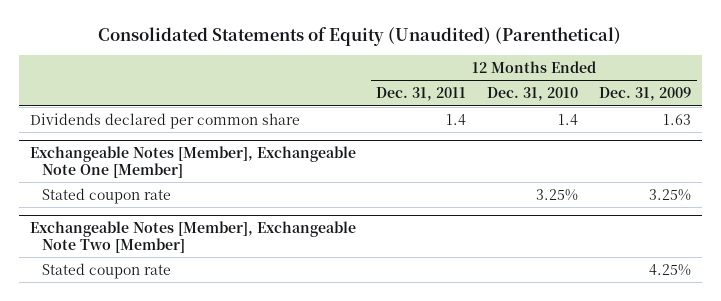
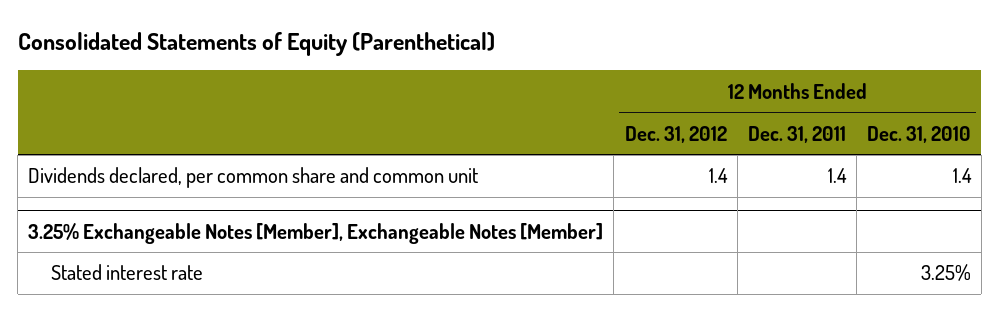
[98,26,622,46] Consolidated Statements of Equity (Unaudited) (Parenthetical) -> [17,31,495,56] Consolidated Statements of Equity (Parenthetical)
[599,87,692,102] Dec. 31, 2009 -> none
none -> [624,125,727,143] Dec. 31, 2012
[29,146,356,178] Exchangeable Notes [Member], Exchangeable Note One [Member] -> none
[29,221,356,253] Exchangeable Notes [Member], Exchangeable Note Two [Member] -> none
[41,262,171,279] Stated coupon rate -> none
[29,112,300,129] Dividends declared per common share -> [28,167,479,189] Dividends declared, per common share and common unit
none -> [28,222,604,244] 3.25% Exchangeable Notes [Member], Exchangeable Notes [Member]
[41,187,171,204] Stated coupon rate -> [50,264,203,281] Stated interest rate

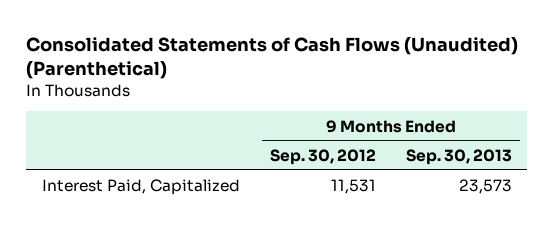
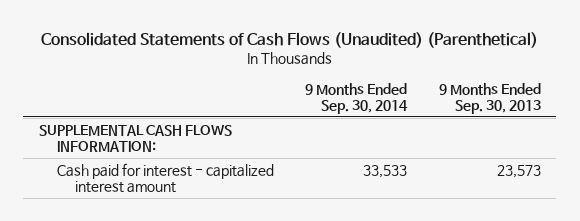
[269,148,376,165] Sep. 30, 2012 -> none
none -> [305,82,409,114] 9 Months Ended Sep. 30, 2014
none -> [38,124,232,152] SUPPLEMENTAL CASH FLOWS INFORMATION:
[41,179,240,196] Interest Paid, Capitalized -> [56,162,274,193] Cash paid for interest - capitalized interest amount

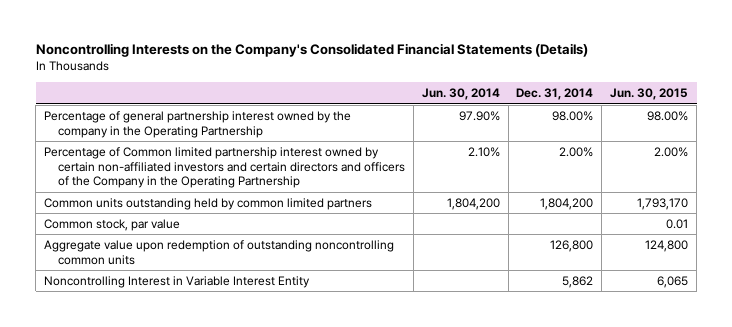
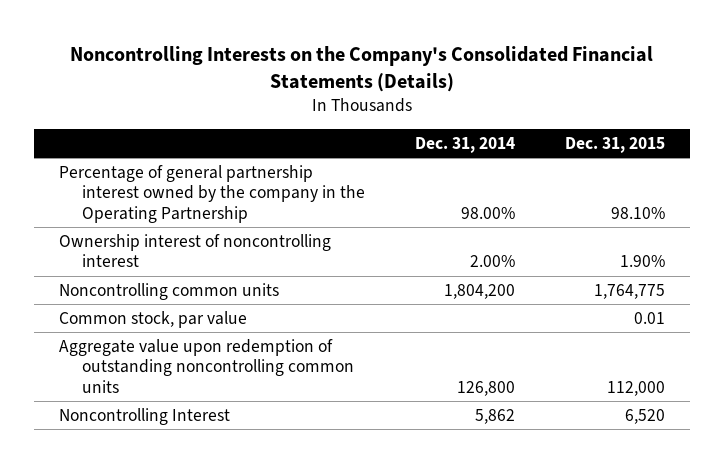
[421,88,500,101] Jun. 30, 2014 -> none
[610,88,689,101] Jun. 30, 2015 -> none
none -> [564,136,665,153] Dec. 31, 2015
[44,146,406,189] Percentage of Common limited partnership interest owned by certain non-affiliated investors and certain directors and officers of the Company in the Operating Partnership -> [59,233,332,268] Ownership interest of noncontrolling interest
[44,197,373,210] Common units outstanding held by common limited partners -> [59,282,280,300] Noncontrolling common units
[44,275,311,288] Noncontrolling Interest in Variable Interest Entity -> [59,407,231,425] Noncontrolling Interest

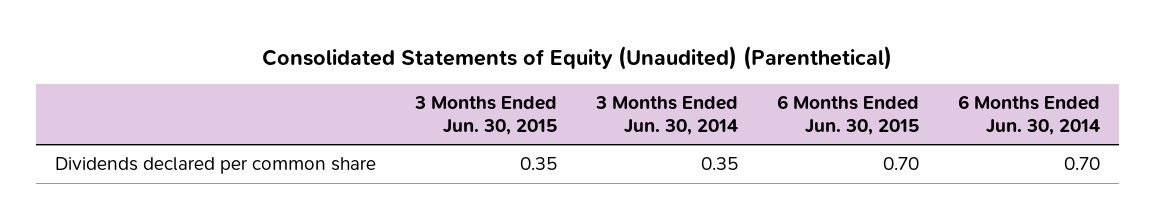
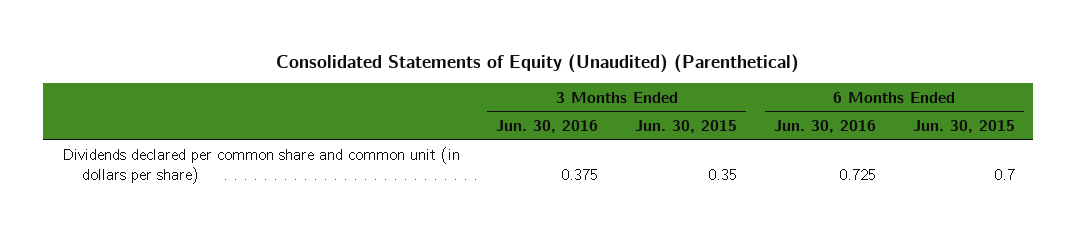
[594,96,738,135] 3 Months Ended Jun. 30, 2014 -> none
[957,95,1100,135] 6 Months Ended Jun. 30, 2014 -> none
none -> [496,119,599,133] Jun. 30, 2016
none -> [773,119,876,133] Jun. 30, 2016
[55,157,377,175] Dividends declared per common share -> [61,147,460,185] Dividends declared per common share and common unit (in dollars per share)
[882,157,919,171] 0.70 -> [993,169,1015,181] 0.7

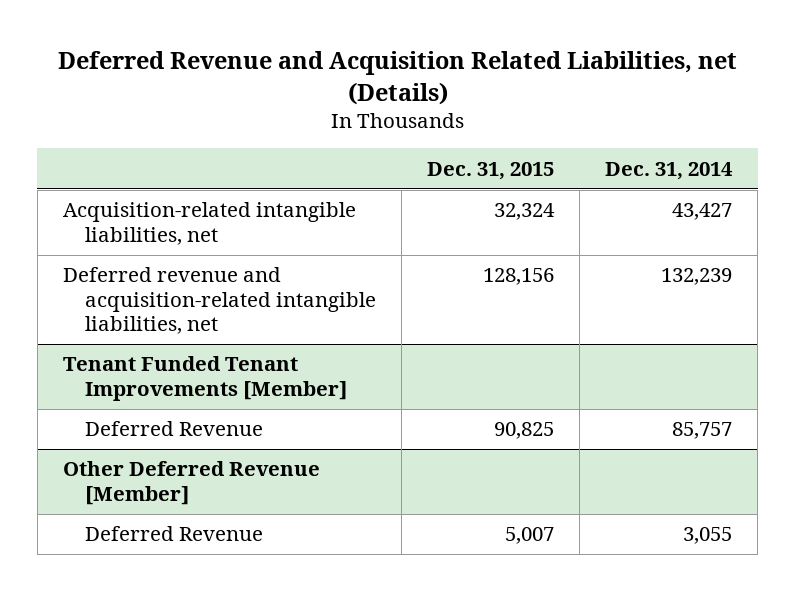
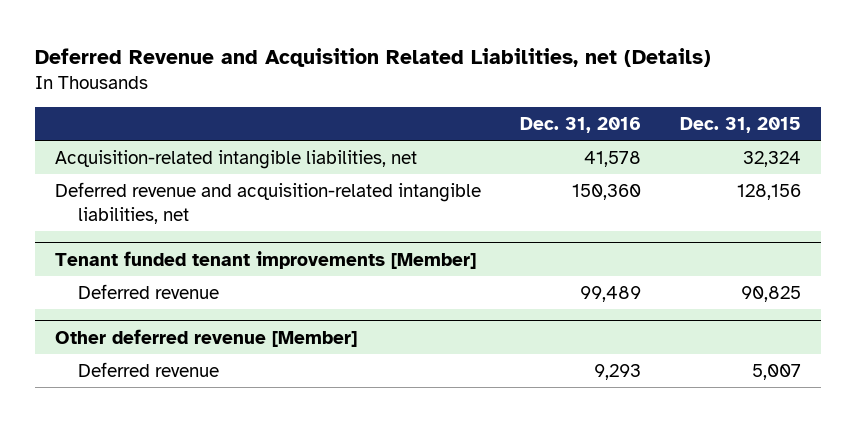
[605,161,734,180] Dec. 31, 2014 -> none
none -> [520,117,642,134] Dec. 31, 2016
[62,356,348,401] Tenant Funded Tenant Improvements [Member] -> [54,250,476,269] Tenant funded tenant improvements [Member]
[85,421,264,437] Deferred Revenue -> [77,283,219,299] Deferred revenue
[62,461,320,505] Other Deferred Revenue [Member] -> [54,328,357,347] Other deferred revenue [Member]
[85,526,264,542] Deferred Revenue -> [77,361,219,377] Deferred revenue

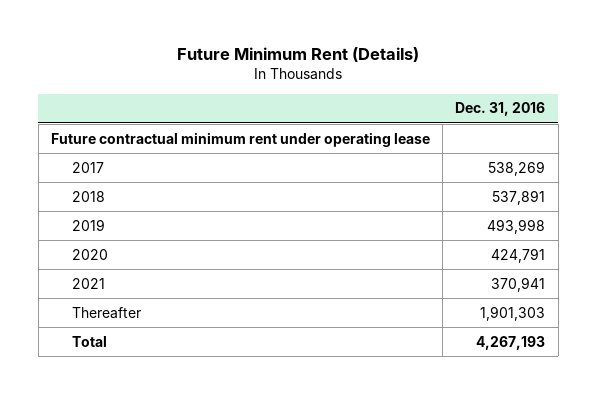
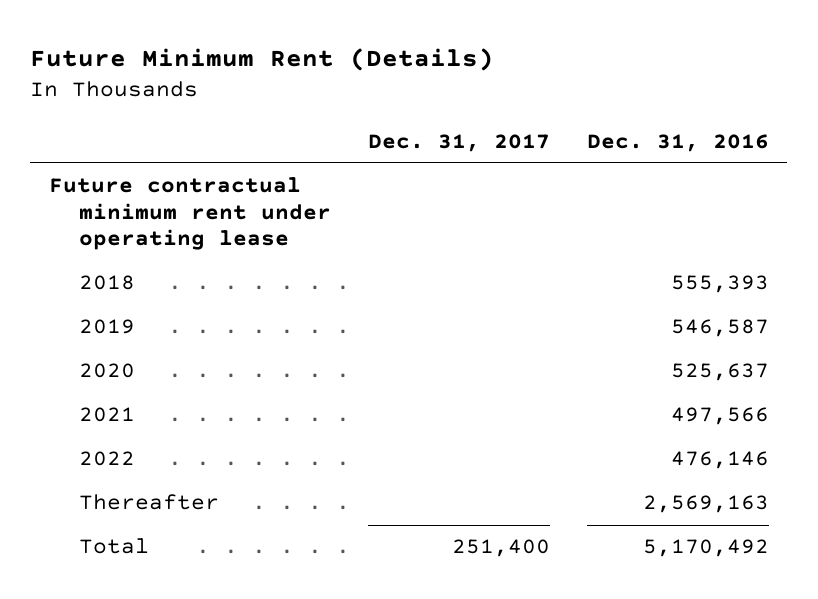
none -> [368,133,551,152] Dec. 31, 2017
[71,161,104,173] 2017 -> none
[492,189,546,205] 537,891 -> [671,275,770,294] 555,393
[487,218,546,234] 493,998 -> [671,319,770,338] 546,587
[491,247,546,263] 424,791 -> [671,363,770,382] 525,637
[491,276,546,292] 370,941 -> [671,407,770,426] 497,566
none -> [79,451,136,467] 2022
[480,305,546,321] 1,901,303 -> [643,495,770,514] 2,569,163
[476,335,546,350] 4,267,193 -> [643,539,770,558] 5,170,492

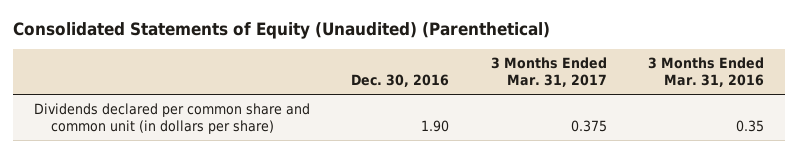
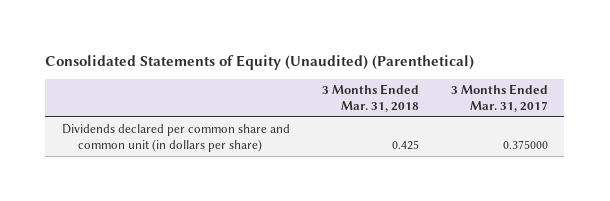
[351,74,450,88] Dec. 30, 2016 -> none
[648,57,765,88] 3 Months Ended Mar. 31, 2016 -> none
none -> [321,83,419,112] 3 Months Ended Mar. 31, 2018
[570,120,607,133] 0.375 -> [503,140,549,150] 0.375000

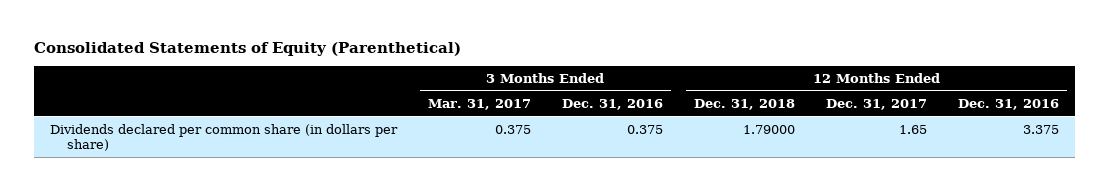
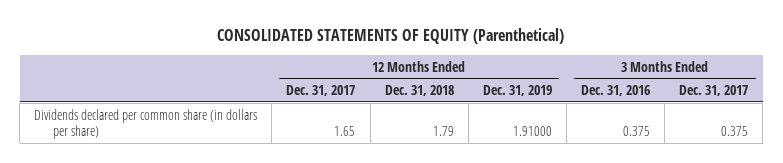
[34,42,462,57] Consolidated Statements of Equity (Parenthetical) -> [217,28,565,45] CONSOLIDATED STATEMENTS OF EQUITY (Parenthetical)
[427,98,531,110] Mar. 31, 2017 -> none
[958,98,1060,110] Dec. 31, 2016 -> none
none -> [482,85,552,97] Dec. 31, 2019
none -> [679,85,749,97] Dec. 31, 2017
[743,124,796,134] 1.79000 -> [432,126,454,137] 1.79

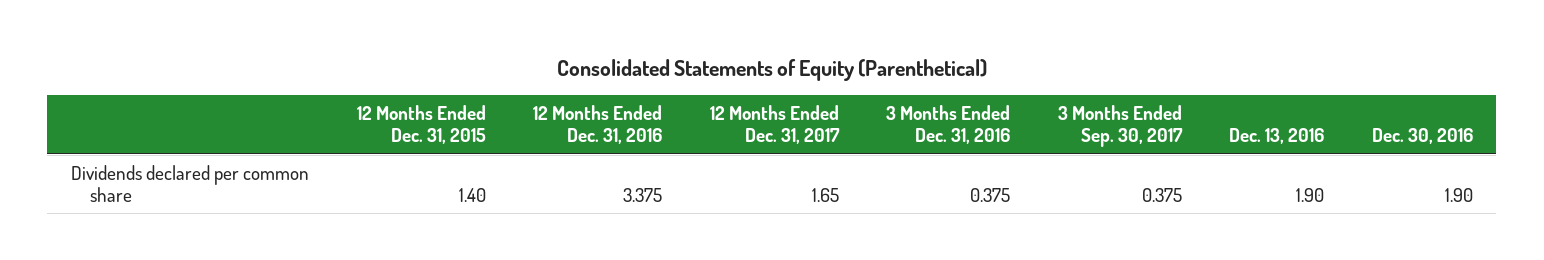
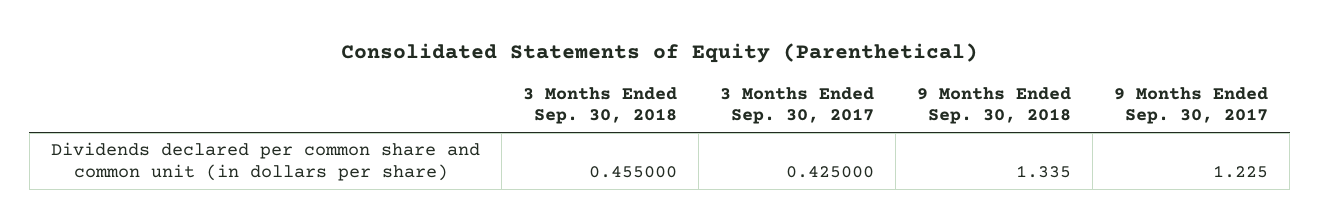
[356,105,486,145] 12 Months Ended Dec. 31, 2015 -> none
[533,105,663,145] 12 Months Ended Dec. 31, 2016 -> none
[709,105,840,145] 12 Months Ended Dec. 31, 2017 -> none
[886,105,1011,145] 3 Months Ended Dec. 31, 2016 -> none
[1229,128,1325,145] Dec. 13, 2016 -> none
[1371,128,1473,145] Dec. 30, 2016 -> none
none -> [522,86,677,125] 3 Months Ended Sep. 30, 2018
none -> [917,86,1072,125] 9 Months Ended Sep. 30, 2018
none -> [1114,86,1269,125] 9 Months Ended Sep. 30, 2017
[71,165,310,202] Dividends declared per common share -> [50,142,480,182] Dividends declared per common share and common unit (in dollars per share)
[1141,187,1182,202] 0.375 -> [786,166,875,179] 0.425000

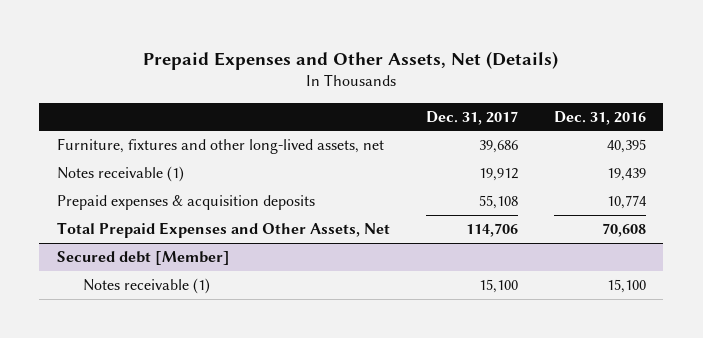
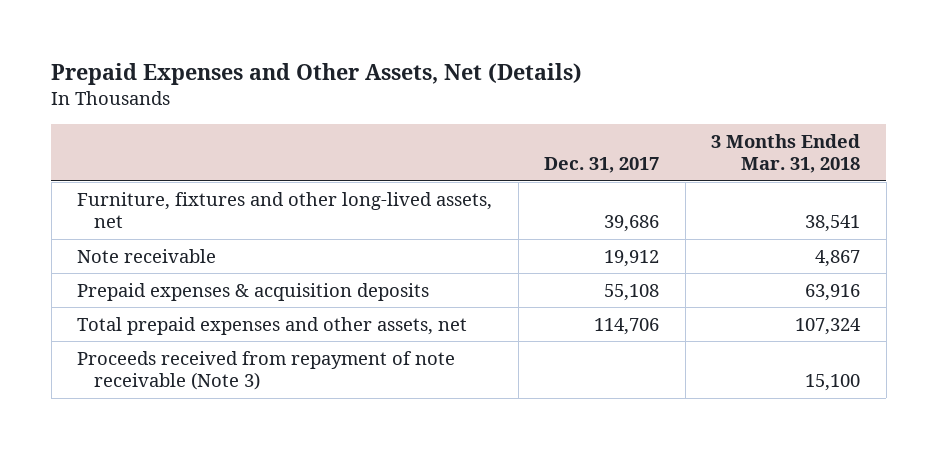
[553,110,646,125] Dec. 31, 2016 -> none
none -> [711,133,861,174] 3 Months Ended Mar. 31, 2018
[57,166,185,183] Notes receivable (1) -> [77,248,217,263] Note receivable
[57,251,231,266] Secured debt [Member] -> none
[82,278,210,295] Notes receivable (1) -> none
[57,222,391,239] Total Prepaid Expenses and Other Assets, Net -> [77,316,468,335] Total prepaid expenses and other assets, net
none -> [77,350,456,391] Proceeds received from repayment of note receivable (Note 3)

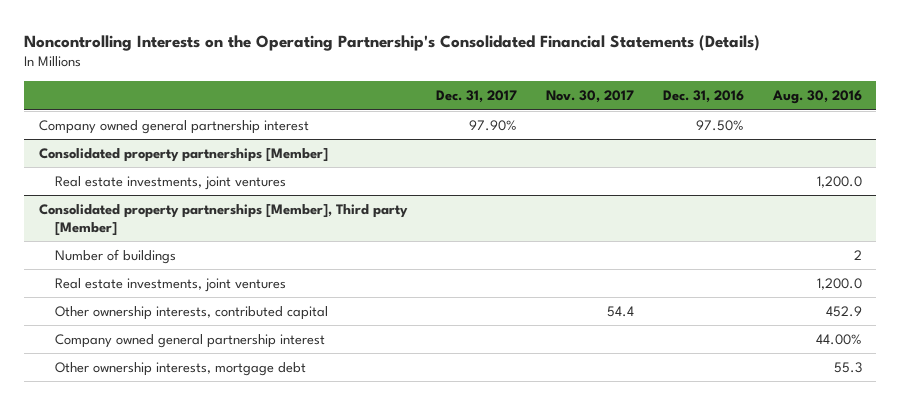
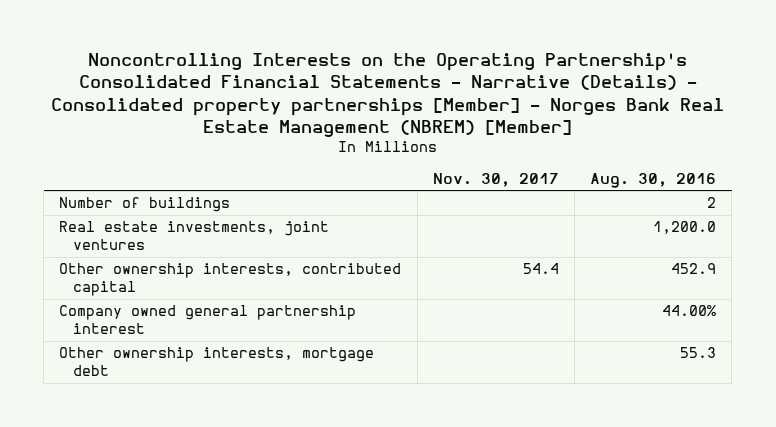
[23,34,760,51] Noncontrolling Interests on the Operating Partnership's Consolidated Financial Statements (Details) -> [50,53,724,137] Noncontrolling Interests on the Operating Partnership's Consolidated Financial Statements - Narrative (Details) - Consolidated property partnerships [Member] - Norges Bank Real Estate Management (NBREM) [Member]
[435,90,517,104] Dec. 31, 2017 -> none
[662,90,744,104] Dec. 31, 2016 -> none
[38,120,309,135] Company owned general partnership interest -> none
[38,148,328,163] Consolidated property partnerships [Member] -> none
[54,176,286,191] Real estate investments, joint ventures -> none
[38,204,408,236] Consolidated property partnerships [Member], Third party [Member] -> none

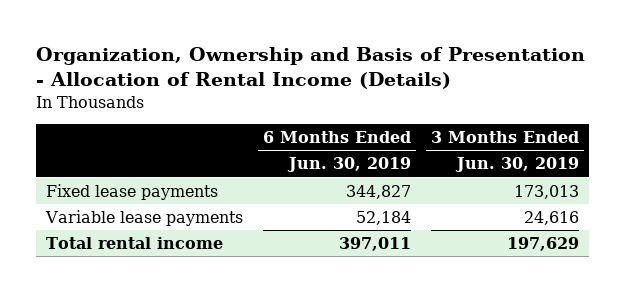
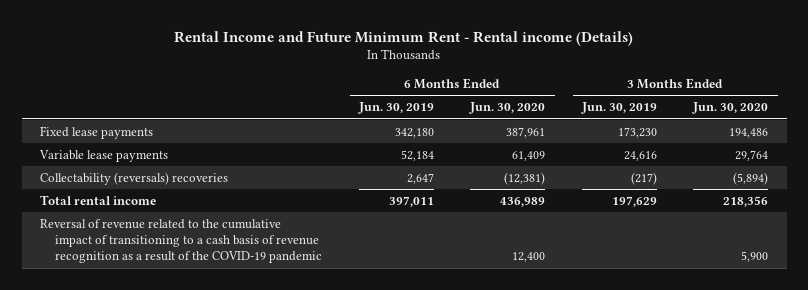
[36,47,586,90] Organization, Ownership and Basis of Presentation - Allocation of Rental Income (Details) -> [174,30,634,46] Rental Income and Future Minimum Rent - Rental income (Details)
none -> [469,102,546,115] Jun. 30, 2020
none -> [692,102,769,115] Jun. 30, 2020
[346,184,412,199] 344,827 -> [394,127,434,138] 342,180
[514,184,580,199] 173,013 -> [617,126,657,138] 173,230
none -> [39,171,228,185] Collectability (reversals) recoveries
none -> [39,218,323,264] Reversal of revenue related to the cumulative impact of transitioning to a cash basis of revenue recognition as a result of the COVID-19 pandemic

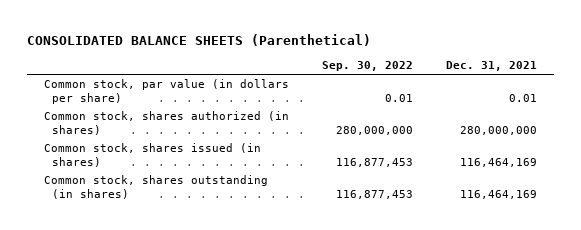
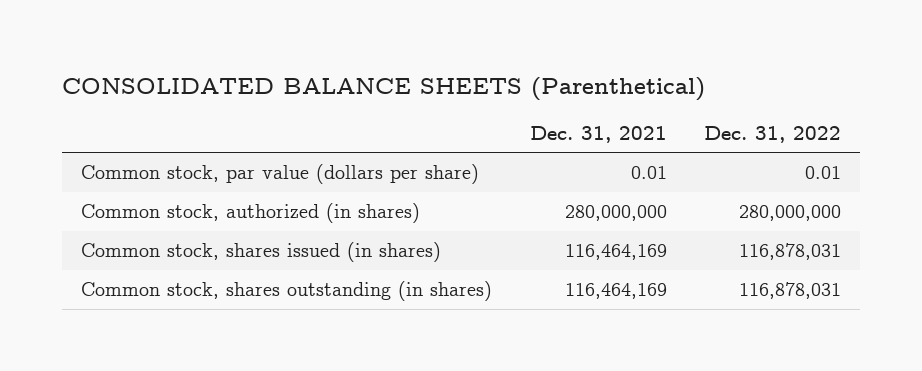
[321,61,413,72] Sep. 30, 2022 -> none
none -> [704,125,842,143] Dec. 31, 2022
[43,79,289,104] Common stock, par value (in dollars per share) -> [81,164,480,185] Common stock, par value (dollars per share)
[43,111,289,135] Common stock, shares authorized (in shares) -> [81,203,421,224] Common stock, authorized (in shares)

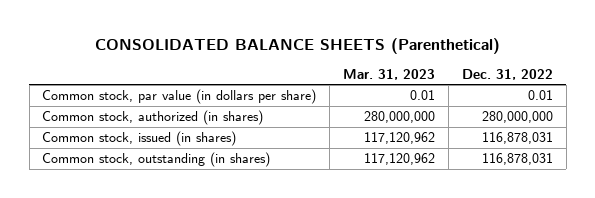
[529,125,667,143] Dec. 31, 2021 -> none
none -> [343,68,436,80] Mar. 31, 2023
[81,164,480,185] Common stock, par value (dollars per share) -> [42,89,317,105] Common stock, par value (in dollars per share)
[81,242,442,263] Common stock, shares issued (in shares) -> [42,131,237,147] Common stock, issued (in shares)
[81,281,493,302] Common stock, shares outstanding (in shares) -> [42,152,271,168] Common stock, outstanding (in shares)

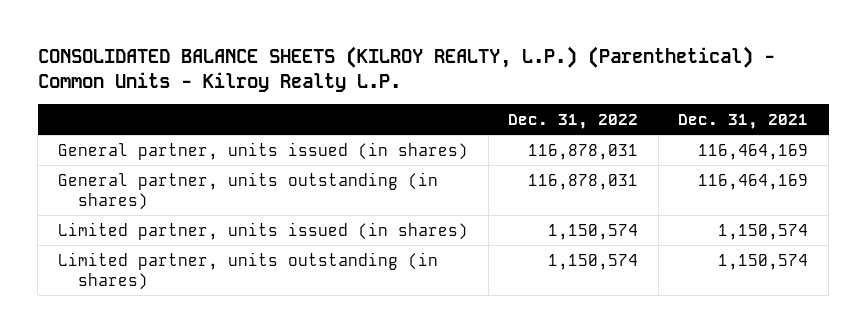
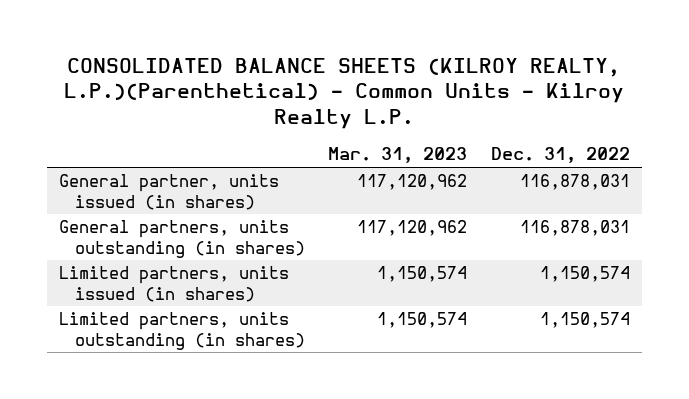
[37,45,775,92] CONSOLIDATED BALANCE SHEETS (KILROY REALTY, L.P.) (Parenthetical) - Common Units - Kilroy Realty L.P. -> [64,57,625,130] CONSOLIDATED BALANCE SHEETS (KILROY REALTY, L.P.)(Parenthetical) - Common Units - Kilroy Realty L.P.
[678,113,809,129] Dec. 31, 2021 -> none
none -> [328,147,468,164] Mar. 31, 2023
[57,171,438,210] General partner, units outstanding (in shares) -> [58,220,305,258] General partners, units outstanding (in shares)
[57,221,468,240] Limited partner, units issued (in shares) -> [58,266,289,302] Limited partners, units issued (in shares)
[57,251,438,290] Limited partner, units outstanding (in shares) -> [58,312,305,350] Limited partners, units outstanding (in shares)

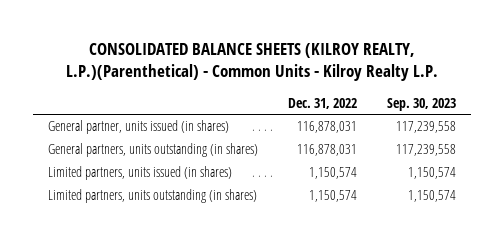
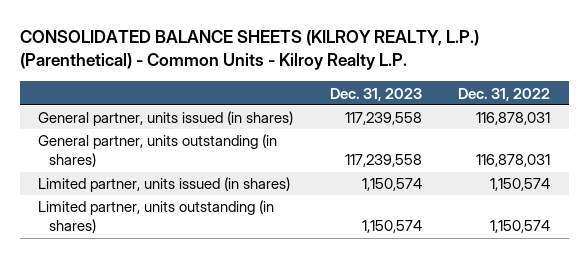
[66,43,439,82] CONSOLIDATED BALANCE SHEETS (KILROY REALTY, L.P.)(Parenthetical) - Common Units - Kilroy Realty L.P. -> [19,30,479,71] CONSOLIDATED BALANCE SHEETS (KILROY REALTY, L.P.) (Parenthetical) - Common Units - Kilroy Realty L.P.
[387,98,457,112] Sep. 30, 2023 -> none
none -> [329,87,422,101] Dec. 31, 2023
[48,143,259,158] General partners, units outstanding (in shares) -> [38,134,278,168] General partner, units outstanding (in shares)
[48,166,233,181] Limited partners, units issued (in shares) -> [38,177,291,193] Limited partner, units issued (in shares)
[48,189,258,204] Limited partners, units outstanding (in shares) -> [38,200,275,234] Limited partner, units outstanding (in shares)

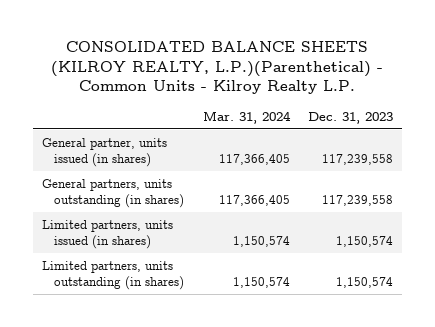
[19,30,479,71] CONSOLIDATED BALANCE SHEETS (KILROY REALTY, L.P.) (Parenthetical) - Common Units - Kilroy Realty L.P. -> [51,41,384,95] CONSOLIDATED BALANCE SHEETS (KILROY REALTY, L.P.)(Parenthetical) - Common Units - Kilroy Realty L.P.
[458,87,551,101] Dec. 31, 2022 -> none
none -> [202,110,291,124] Mar. 31, 2024
[38,134,278,168] General partner, units outstanding (in shares) -> [41,178,185,208] General partners, units outstanding (in shares)
[38,177,291,193] Limited partner, units issued (in shares) -> [41,219,173,249] Limited partners, units issued (in shares)
[38,200,275,234] Limited partner, units outstanding (in shares) -> [41,260,185,290] Limited partners, units outstanding (in shares)

